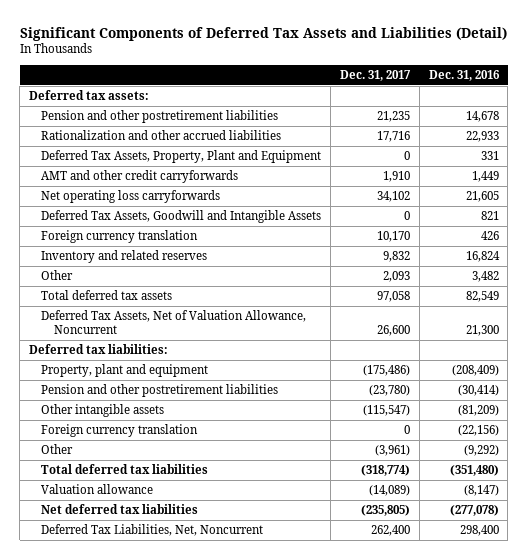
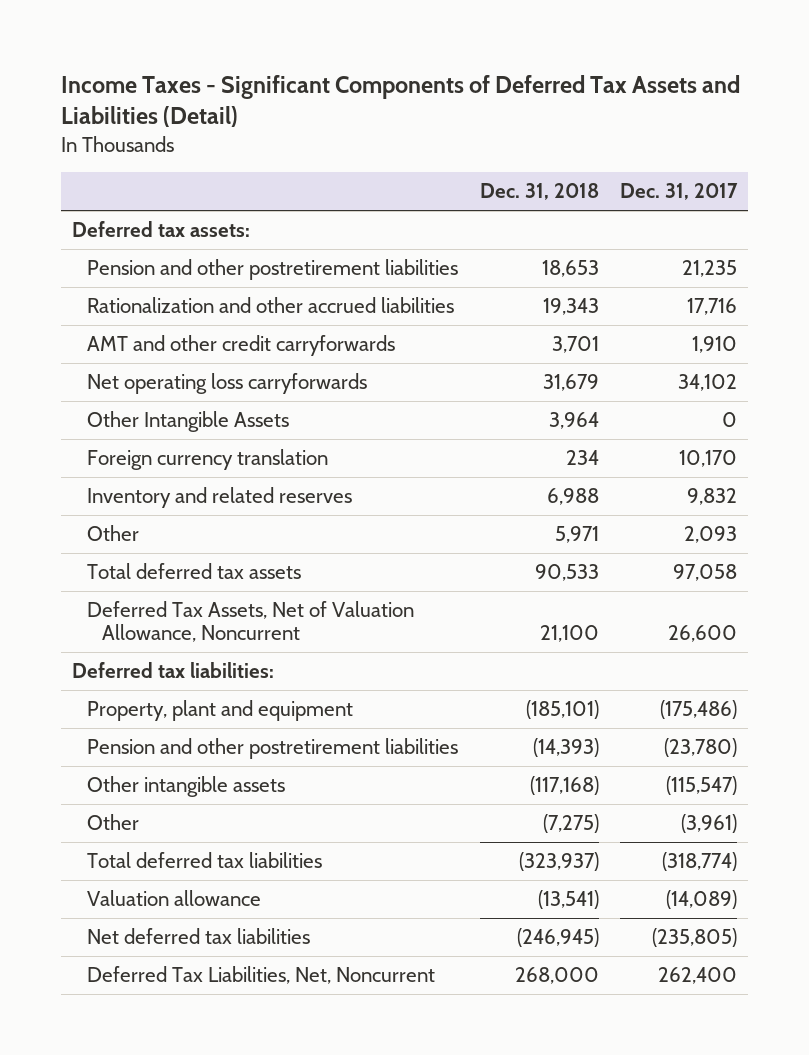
[19,26,507,41] Significant Components of Deferred Tax Assets and Liabilities (Detail) -> [61,74,741,128] Income Taxes - Significant Components of Deferred Tax Assets and Liabilities (Detail)
[428,69,500,81] Dec. 31, 2016 -> none
none -> [479,183,599,201] Dec. 31, 2018
[41,150,322,164] Deferred Tax Assets, Property, Plant and Equipment -> none
[41,210,322,224] Deferred Tax Assets, Goodwill and Intangible Assets -> [87,411,290,433] Other Intangible Assets
[41,424,199,438] Foreign currency translation -> none

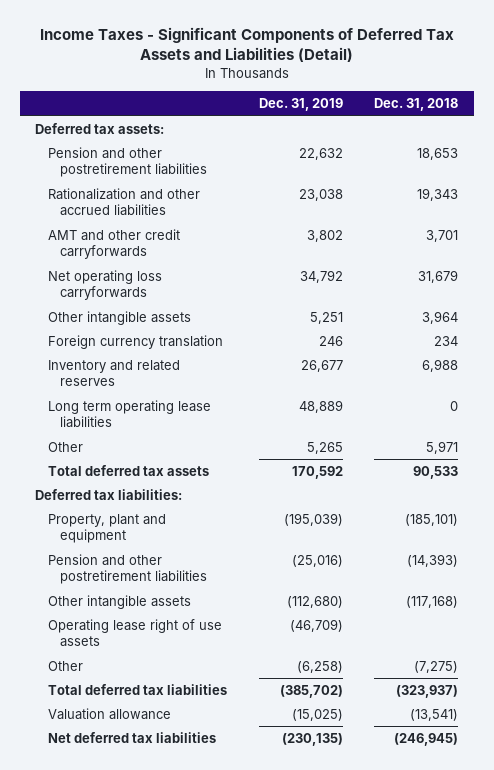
[620,183,739,201] Dec. 31, 2017 -> none
none -> [258,98,343,112] Dec. 31, 2019
[87,411,290,433] Other Intangible Assets -> [47,311,191,326] Other intangible assets
none -> [47,400,211,429] Long term operating lease liabilities
[87,601,415,643] Deferred Tax Assets, Net of Valuation Allowance, Noncurrent -> none
none -> [47,619,222,648] Operating lease right of use assets
[87,966,436,985] Deferred Tax Liabilities, Net, Noncurrent -> none

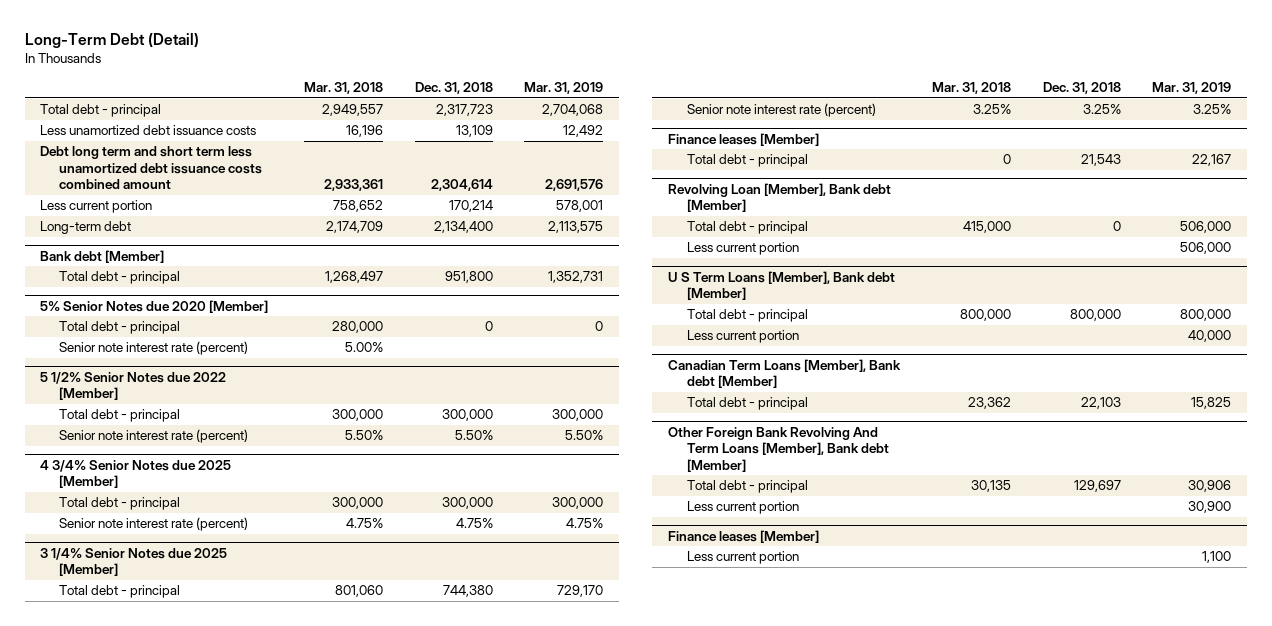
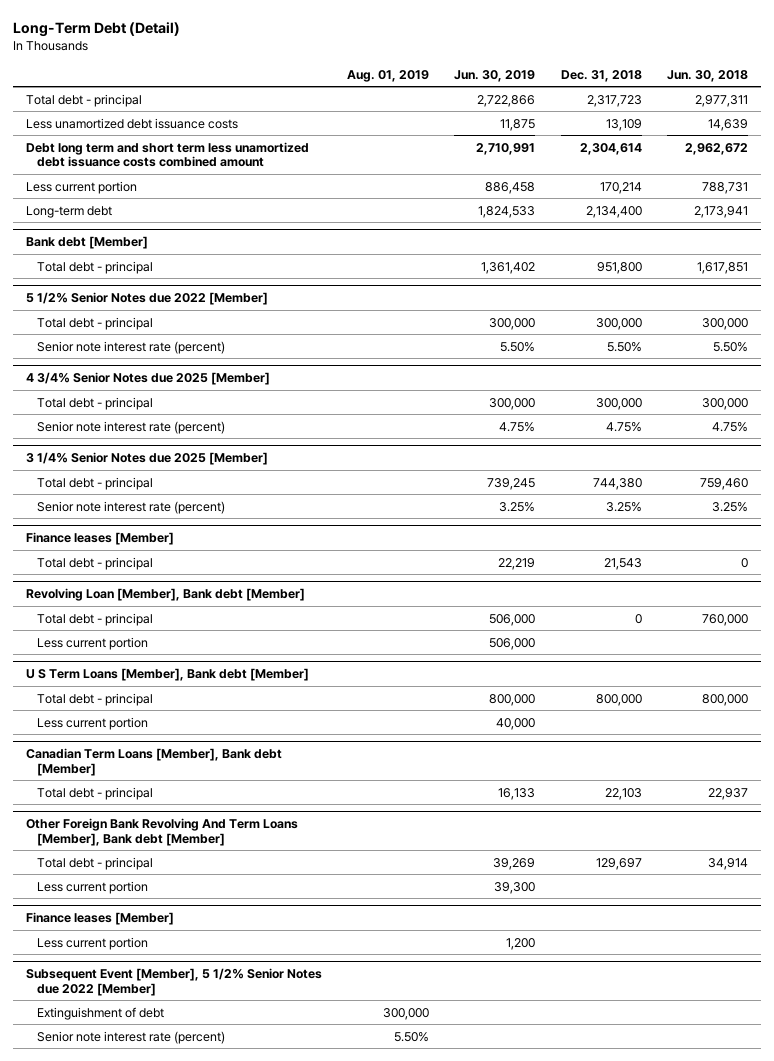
[304,81,384,94] Mar. 31, 2018 -> none
[524,81,604,94] Mar. 31, 2019 -> none
none -> [347,69,430,82] Aug. 01, 2019
none -> [454,69,536,82] Jun. 30, 2019
none -> [667,69,749,82] Jun. 30, 2018
[40,299,269,313] 5% Senior Notes due 2020 [Member] -> none
[58,321,180,335] Total debt - principal -> none
[58,341,248,356] Senior note interest rate (percent) -> none
none -> [25,967,322,996] Subsequent Event [Member], 5 1/2% Senior Notes due 2022 [Member]
none -> [37,1006,165,1020] Extinguishment of debt
none -> [37,1030,226,1044] Senior note interest rate (percent)

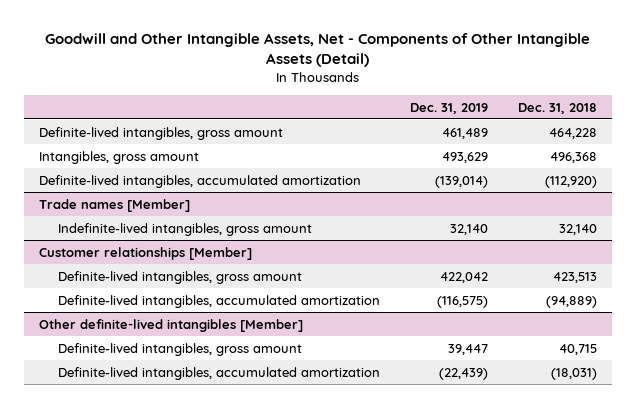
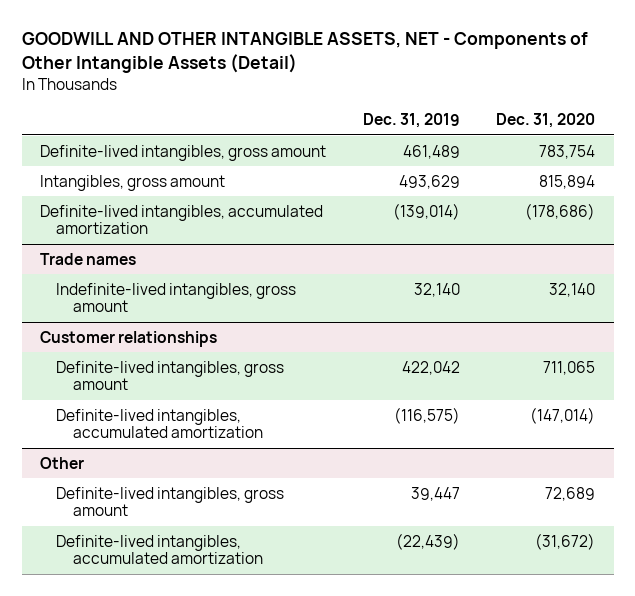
[44,32,590,68] Goodwill and Other Intangible Assets, Net - Components of Other Intangible Assets (Detail) -> [21,32,588,74] GOODWILL AND OTHER INTANGIBLE ASSETS, NET - Components of Other Intangible Assets (Detail)
[518,102,598,114] Dec. 31, 2018 -> none
none -> [496,113,596,129] Dec. 31, 2020
[38,198,190,212] Trade names [Member] -> [39,252,136,265] Trade names
[38,246,252,260] Customer relationships [Member] -> [39,330,217,347] Customer relationships
[38,318,303,332] Other definite-lived intangibles [Member] -> [39,456,84,469] Other

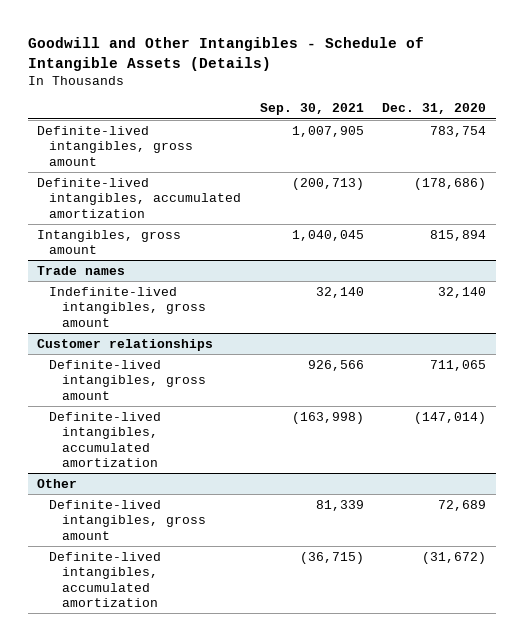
[21,32,588,74] GOODWILL AND OTHER INTANGIBLE ASSETS, NET - Components of Other Intangible Assets (Detail) -> [27,36,424,71] Goodwill and Other Intangibles - Schedule of Intangible Assets (Details)
[362,113,460,129] Dec. 31, 2019 -> none
none -> [259,103,364,116] Sep. 30, 2021
[39,174,225,191] Intangibles, gross amount -> [37,229,182,255] Intangibles, gross amount

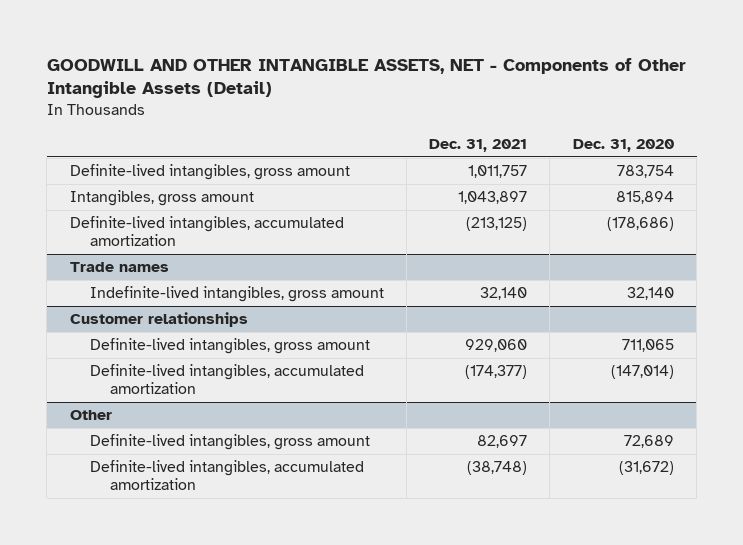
[27,36,424,71] Goodwill and Other Intangibles - Schedule of Intangible Assets (Details) -> [46,57,686,99] GOODWILL AND OTHER INTANGIBLE ASSETS, NET - Components of Other Intangible Assets (Detail)
[259,103,364,116] Sep. 30, 2021 -> none
none -> [429,138,528,152] Dec. 31, 2021
[37,177,242,218] Definite-lived intangibles, accumulated amortization -> [69,216,344,247] Definite-lived intangibles, accumulated amortization

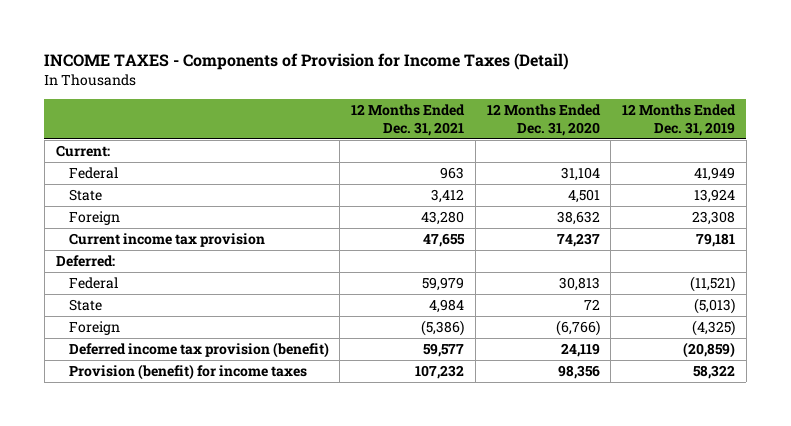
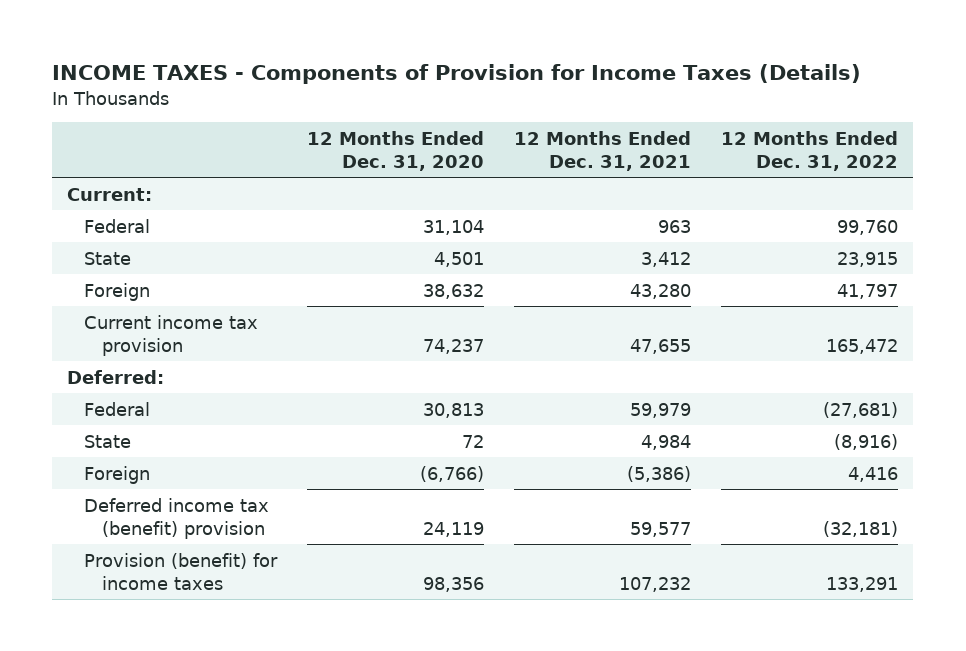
[44,53,570,71] INCOME TAXES - Components of Provision for Income Taxes (Detail) -> [52,64,862,85] INCOME TAXES - Components of Provision for Income Taxes (Details)
[622,104,737,136] 12 Months Ended Dec. 31, 2019 -> none
none -> [721,131,899,172] 12 Months Ended Dec. 31, 2022
[68,342,329,359] Deferred income tax provision (benefit) -> [84,497,270,539] Deferred income tax (benefit) provision

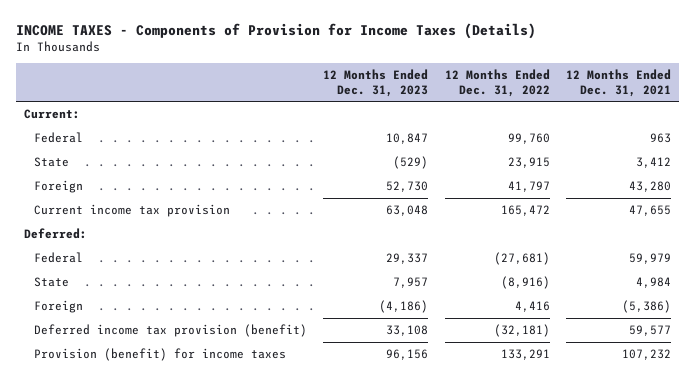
[307,131,485,172] 12 Months Ended Dec. 31, 2020 -> none
none -> [323,69,429,97] 12 Months Ended Dec. 31, 2023
[84,497,270,539] Deferred income tax (benefit) provision -> [33,324,307,338] Deferred income tax provision (benefit)

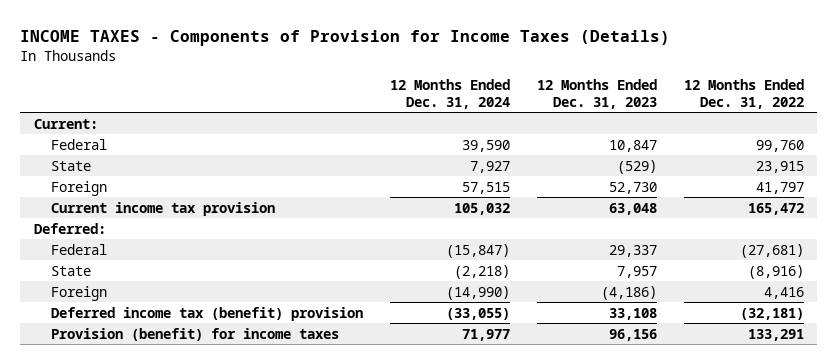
[566,69,672,97] 12 Months Ended Dec. 31, 2021 -> none
none -> [389,79,510,109] 12 Months Ended Dec. 31, 2024
[33,324,307,338] Deferred income tax provision (benefit) -> [50,306,363,321] Deferred income tax (benefit) provision

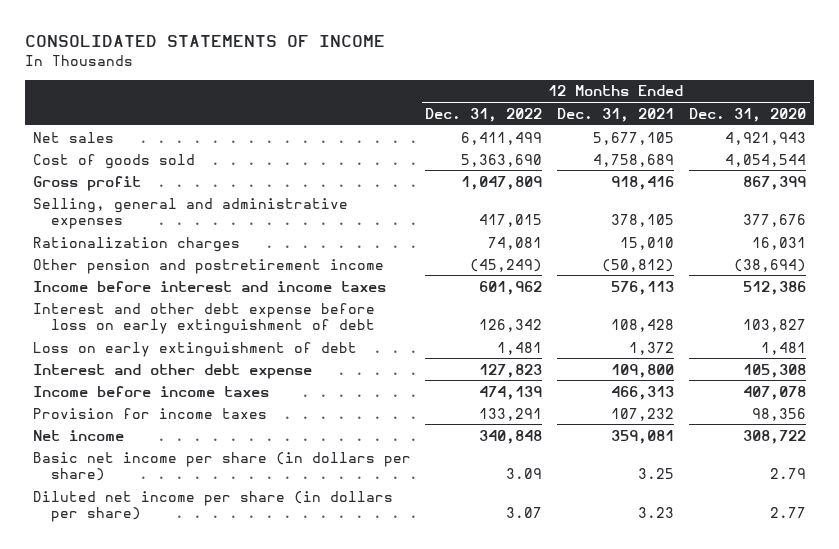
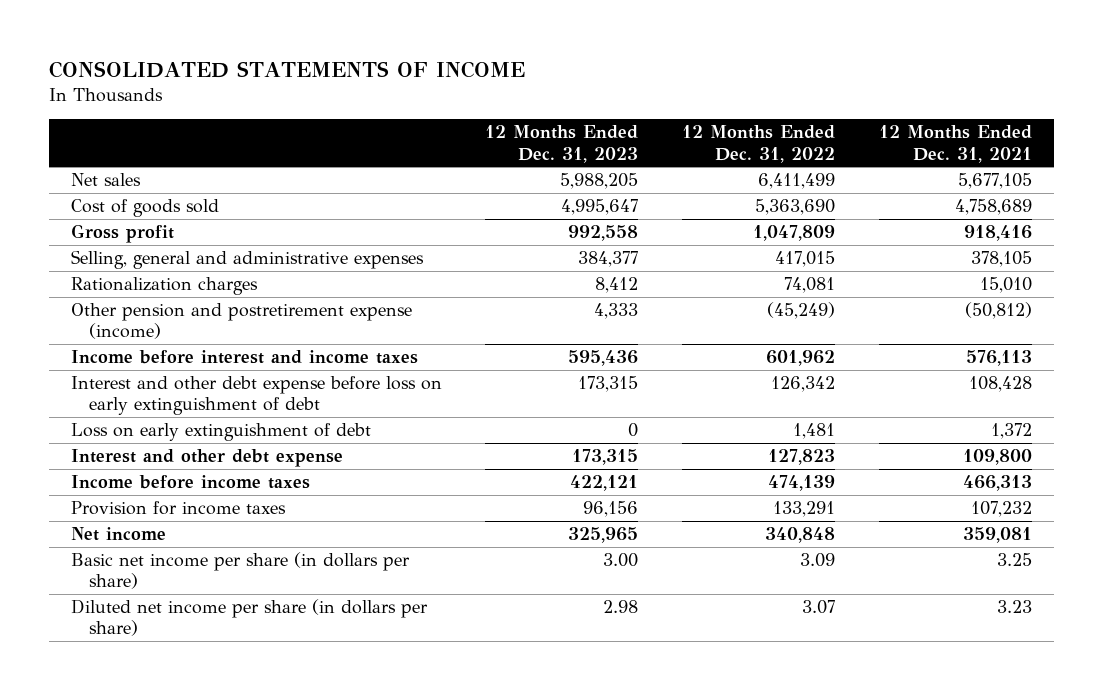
[689,107,807,122] Dec. 31, 2020 -> none
none -> [485,125,639,163] 12 Months Ended Dec. 31, 2023
[32,258,384,274] Other pension and postretirement income -> [70,303,412,340] Other pension and postretirement expense (income)

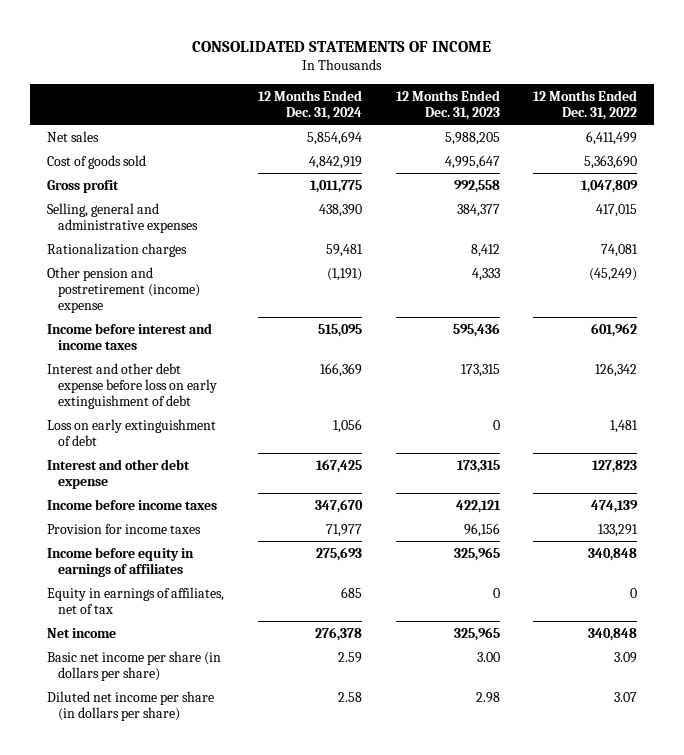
[878,125,1032,163] 12 Months Ended Dec. 31, 2021 -> none
none -> [257,89,362,120] 12 Months Ended Dec. 31, 2024
[70,303,412,340] Other pension and postretirement expense (income) -> [46,266,200,313] Other pension and postretirement (income) expense
none -> [46,546,194,577] Income before equity in earnings of affiliates
none -> [46,586,224,614] Equity in earnings of affiliates, net of tax

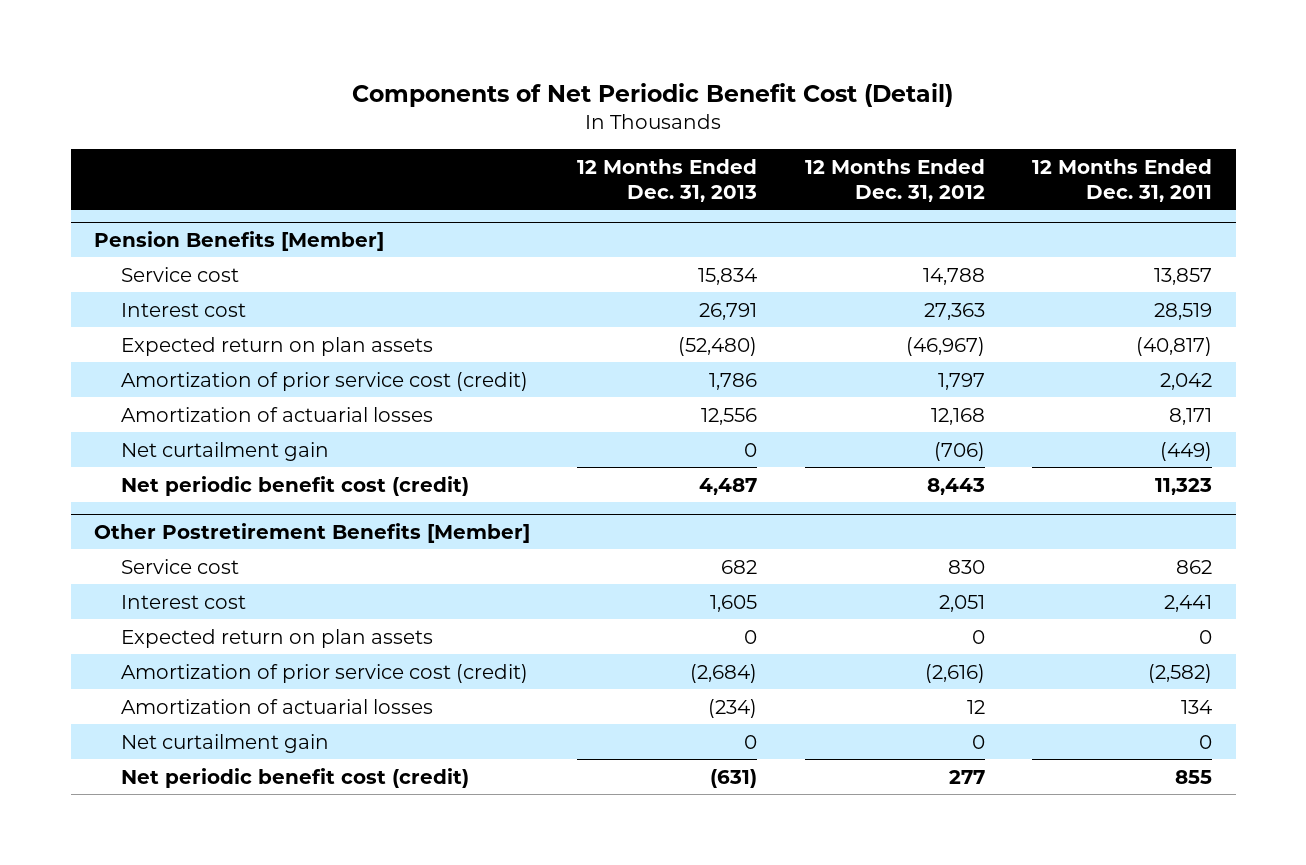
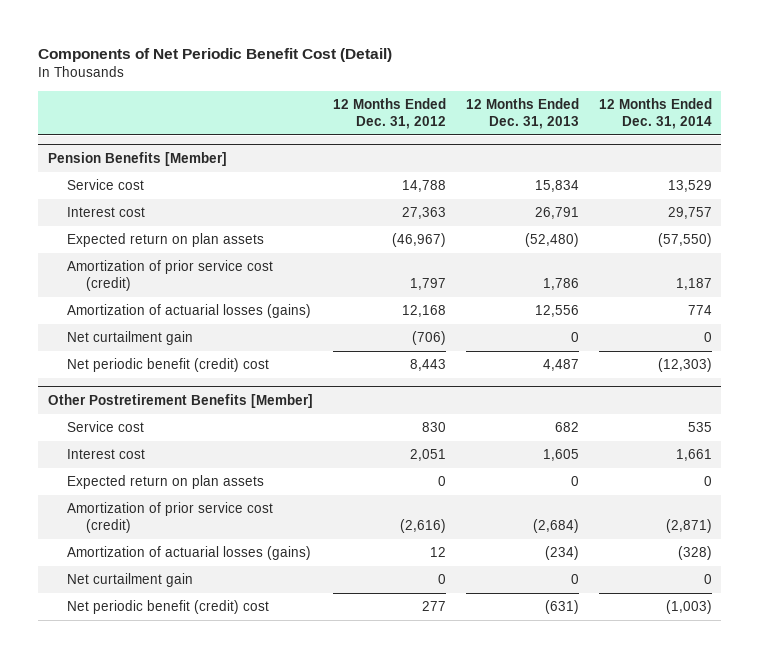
[1031,159,1212,202] 12 Months Ended Dec. 31, 2011 -> none
none -> [598,98,712,129] 12 Months Ended Dec. 31, 2014
[120,406,433,422] Amortization of actuarial losses -> [67,304,312,319] Amortization of actuarial losses (gains)
[120,475,469,496] Net periodic benefit cost (credit) -> [67,358,270,373] Net periodic benefit (credit) cost
[120,698,433,714] Amortization of actuarial losses -> [67,546,312,561] Amortization of actuarial losses (gains)
[120,767,469,788] Net periodic benefit cost (credit) -> [67,600,270,615] Net periodic benefit (credit) cost

